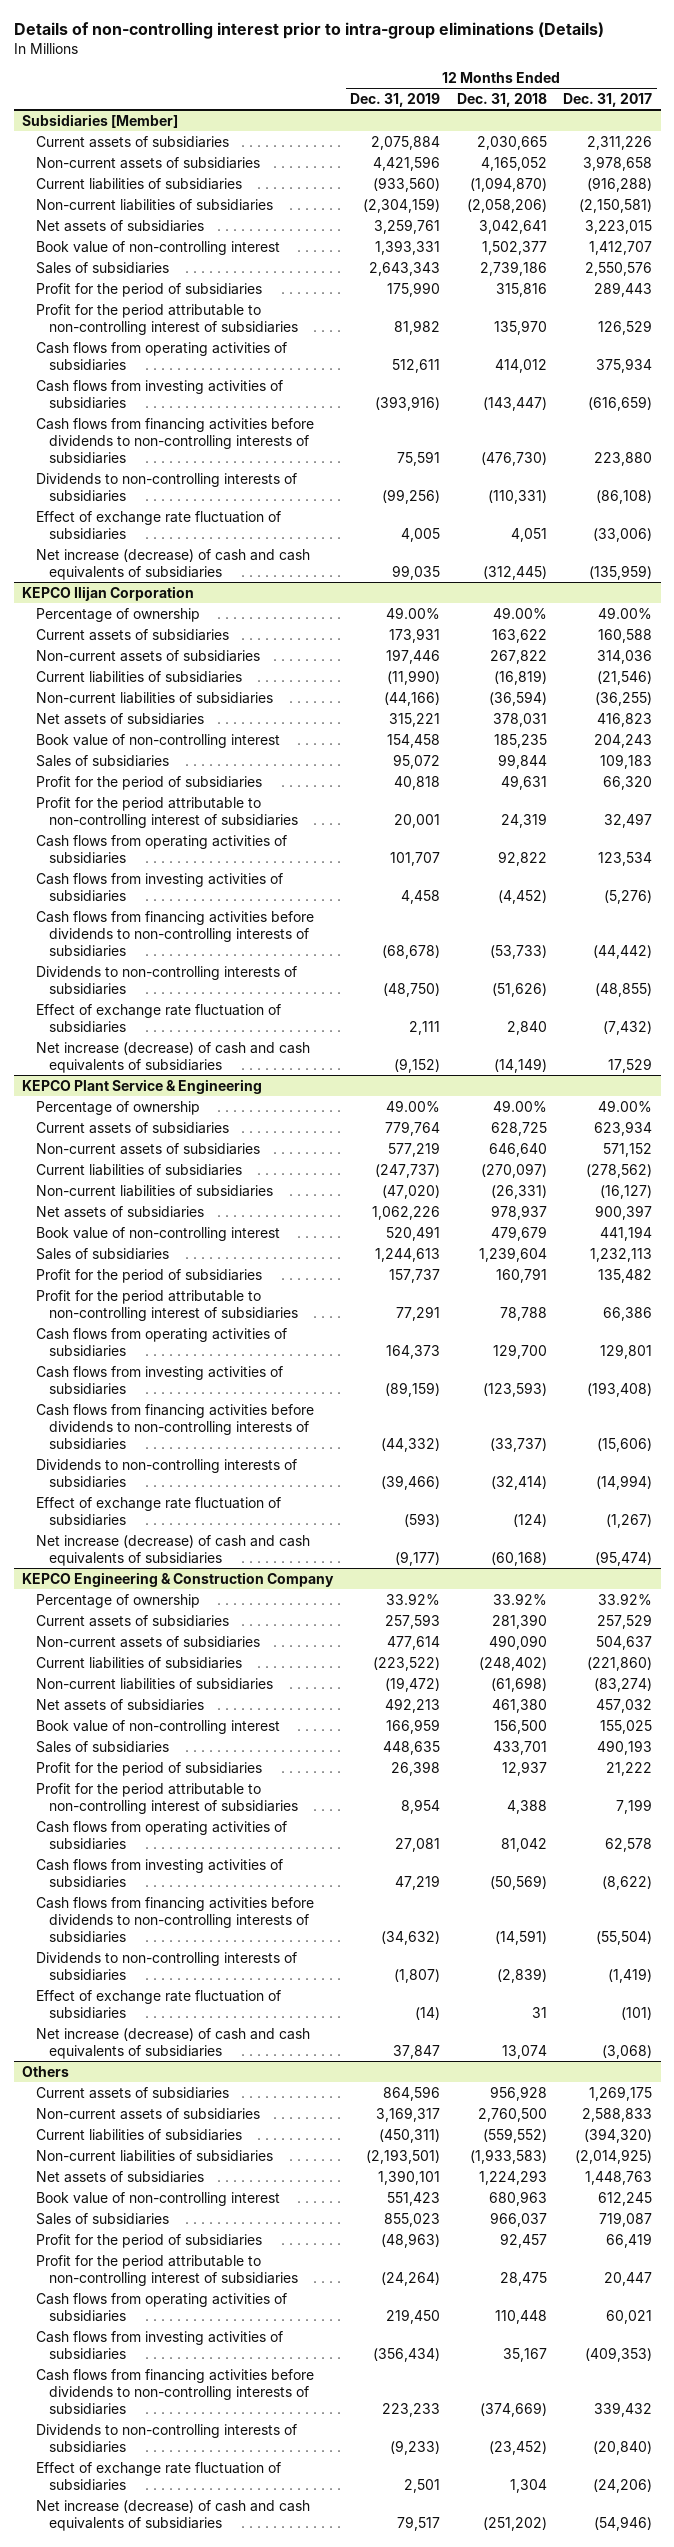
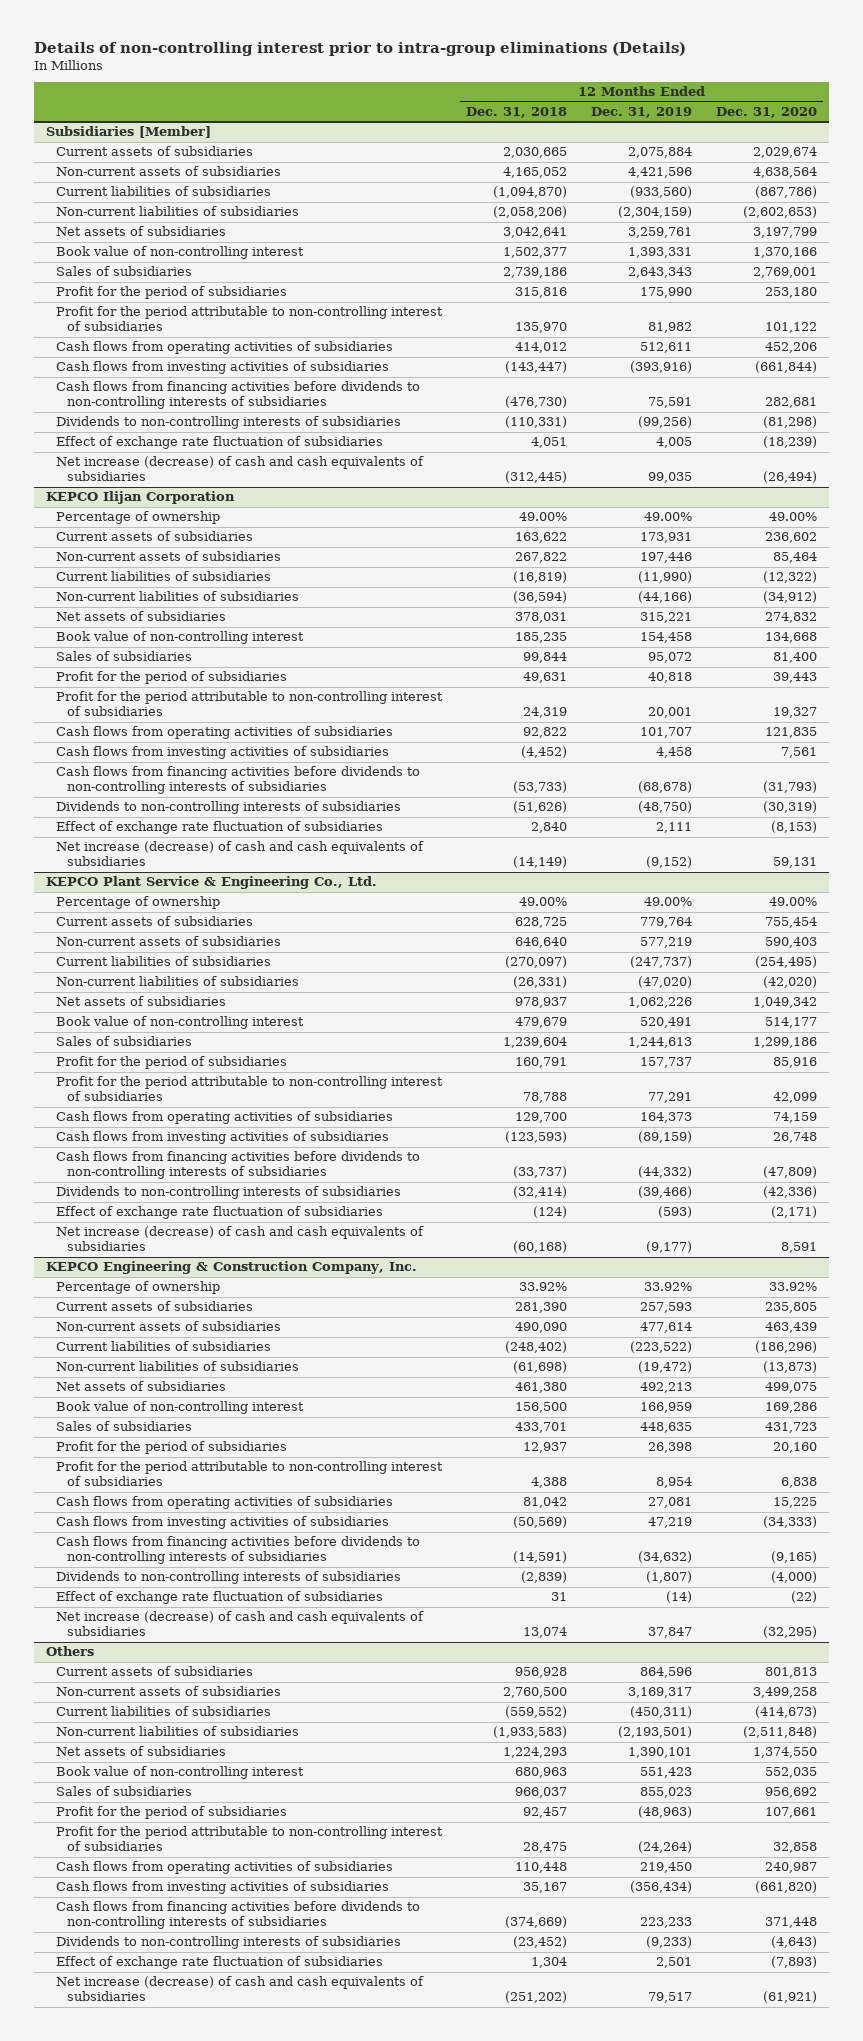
[563,92,653,107] Dec. 31, 2017 -> none
none -> [716,107,818,119] Dec. 31, 2020
[21,1078,262,1094] KEPCO Plant Service & Engineering -> [45,876,377,890] KEPCO Plant Service & Engineering Co., Ltd.
[21,1571,334,1587] KEPCO Engineering & Construction Company -> [45,1261,417,1275] KEPCO Engineering & Construction Company, Inc.

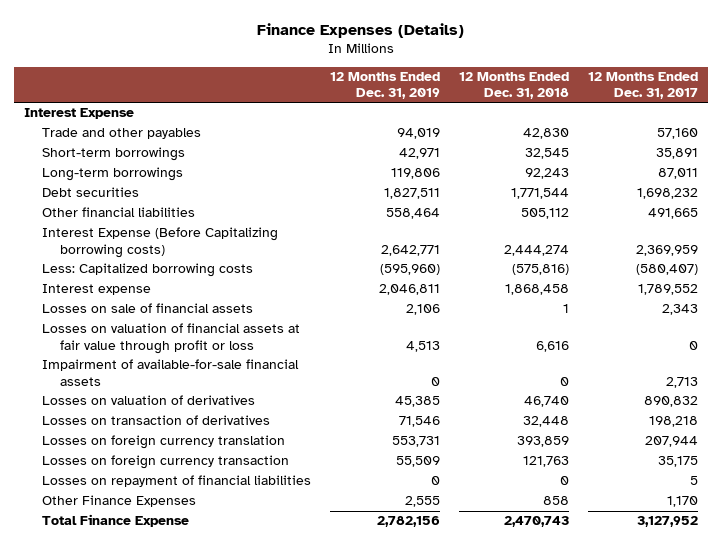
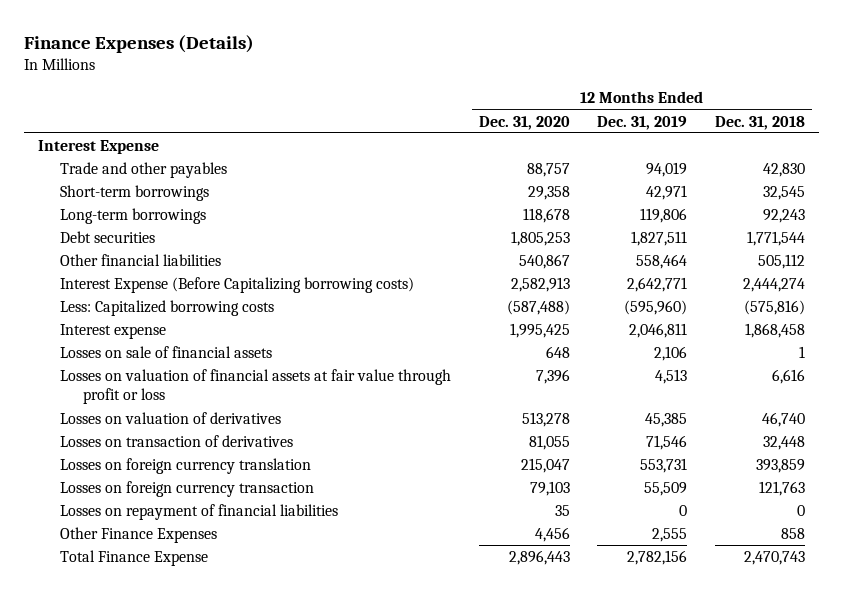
[588,72,699,100] 12 Months Ended Dec. 31, 2017 -> none
none -> [478,115,570,130] Dec. 31, 2020
[42,359,300,386] Impairment of available-for-sale financial assets -> none

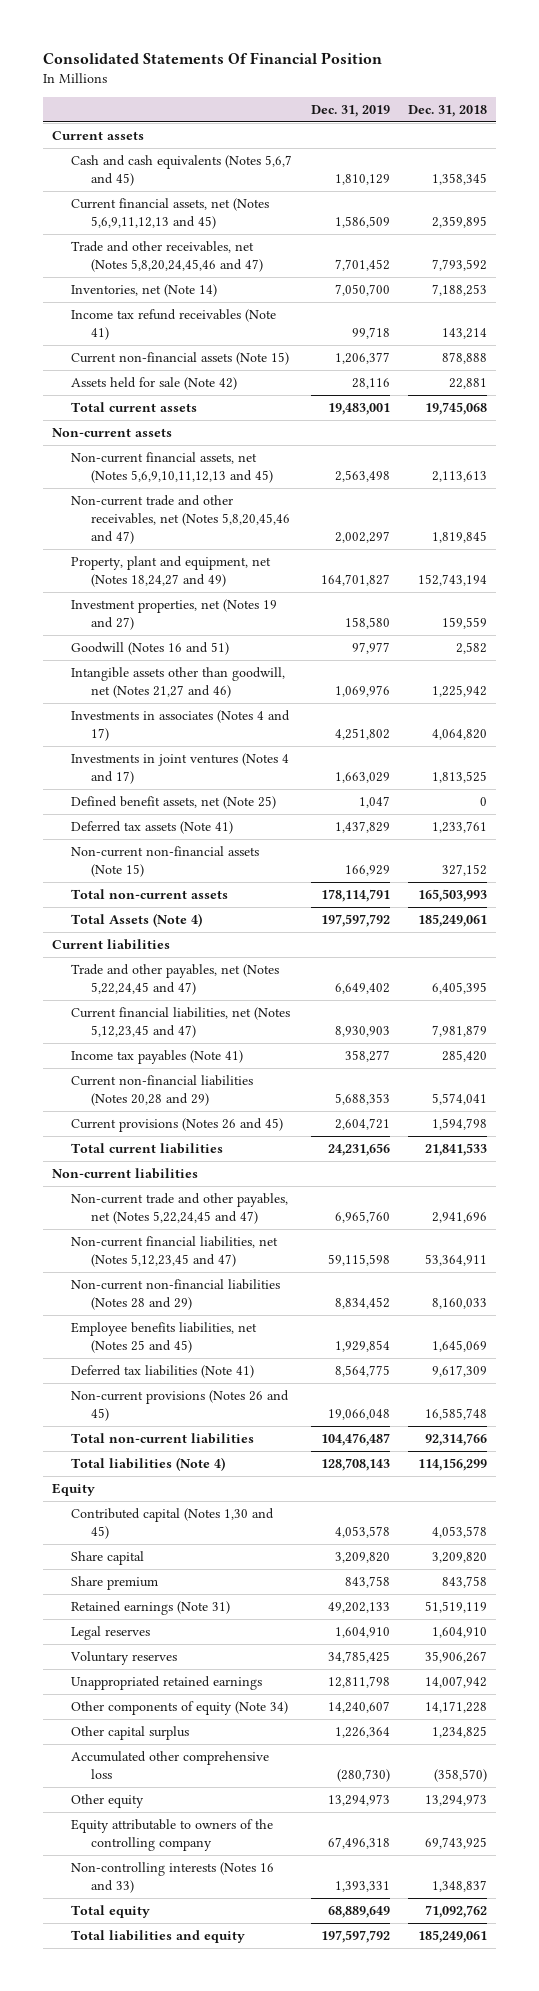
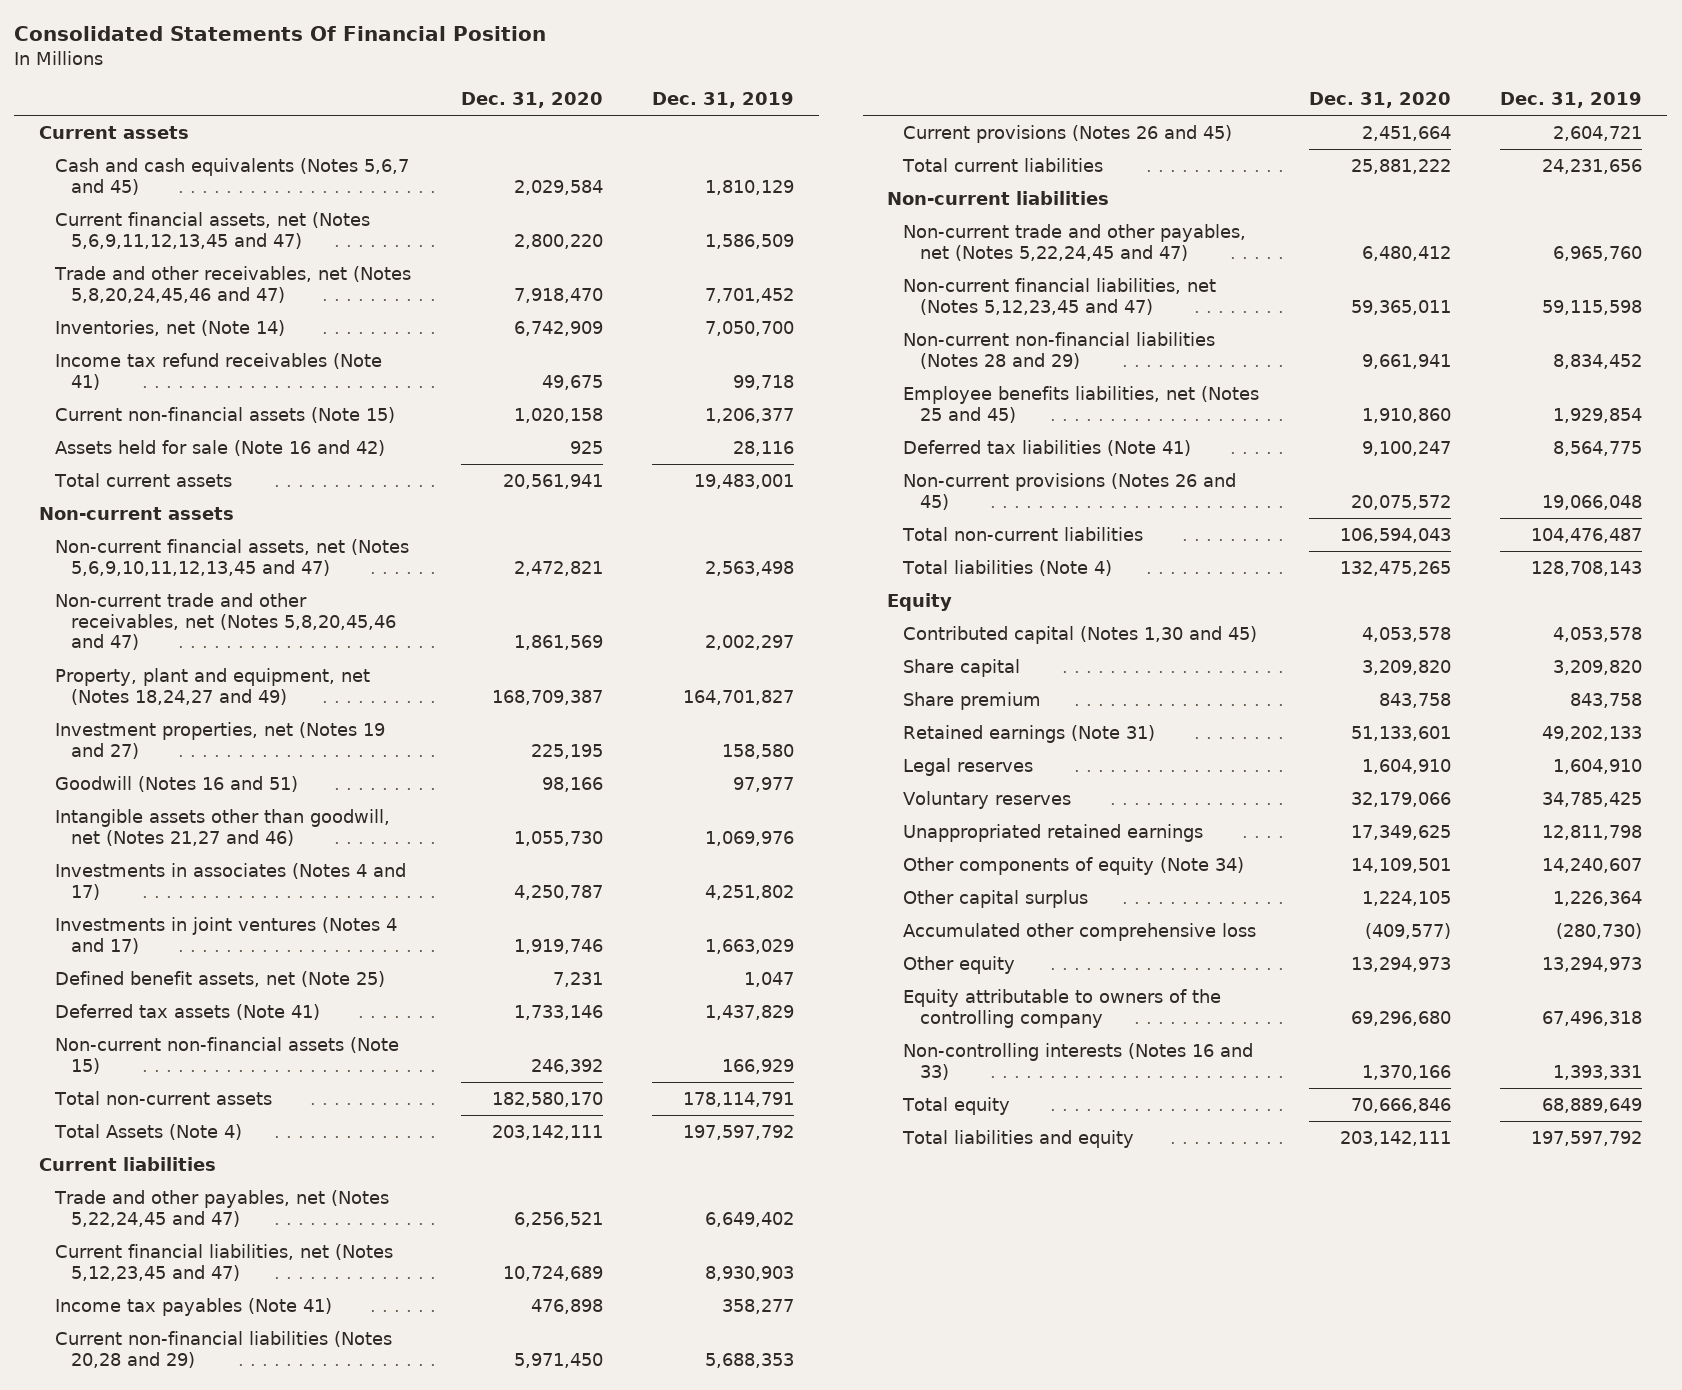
[408,105,488,118] Dec. 31, 2018 -> none
none -> [460,92,603,109] Dec. 31, 2020
[71,197,270,230] Current financial assets, net (Notes 5,6,9,11,12,13 and 45) -> [55,211,371,249] Current financial assets, net (Notes 5,6,9,11,12,13,45 and 47)
[71,376,238,390] Assets held for sale (Note 42) -> [55,439,386,456] Assets held for sale (Note 16 and 42)
[71,451,274,484] Non-current financial assets, net (Notes 5,6,9,10,11,12,13 and 45) -> [55,538,410,576] Non-current financial assets, net (Notes 5,6,9,10,11,12,13,45 and 47)

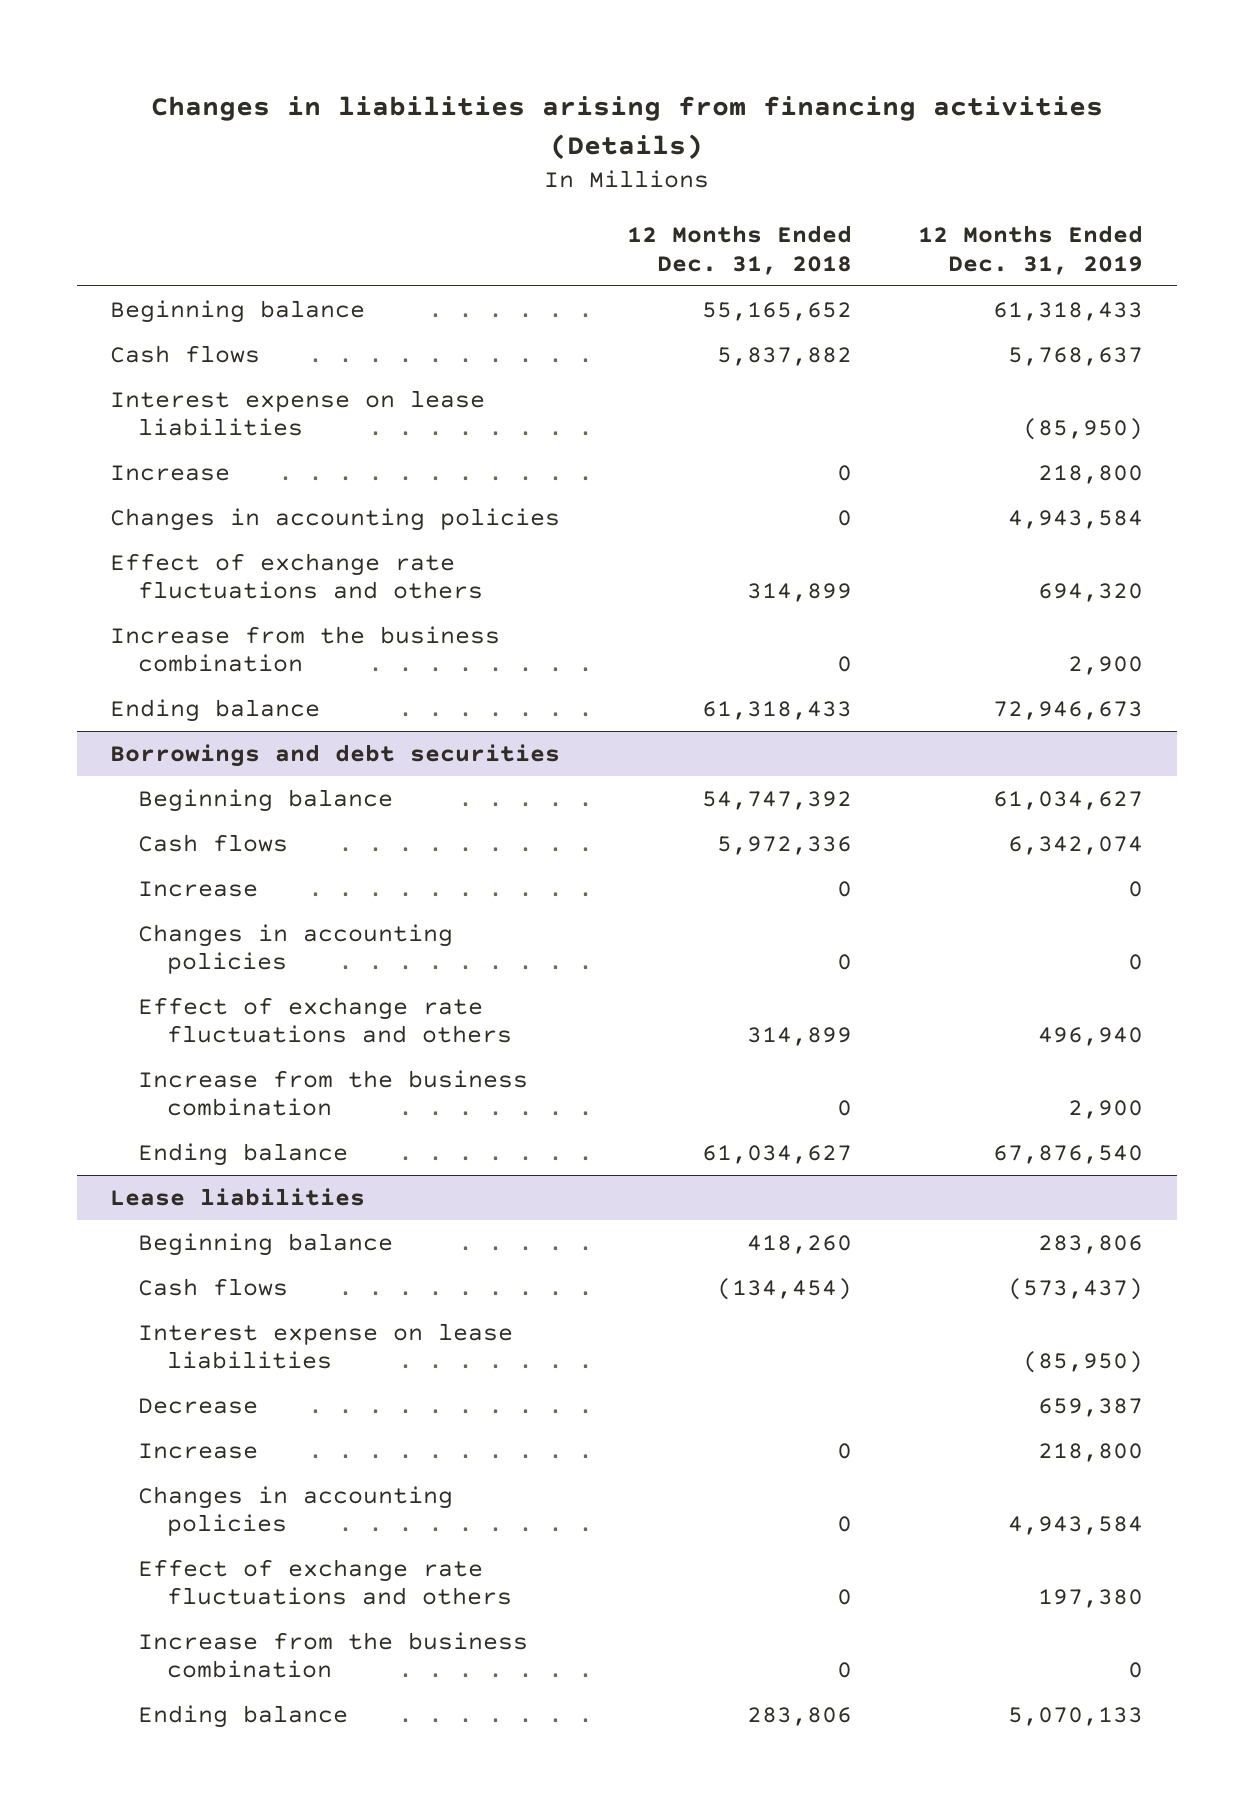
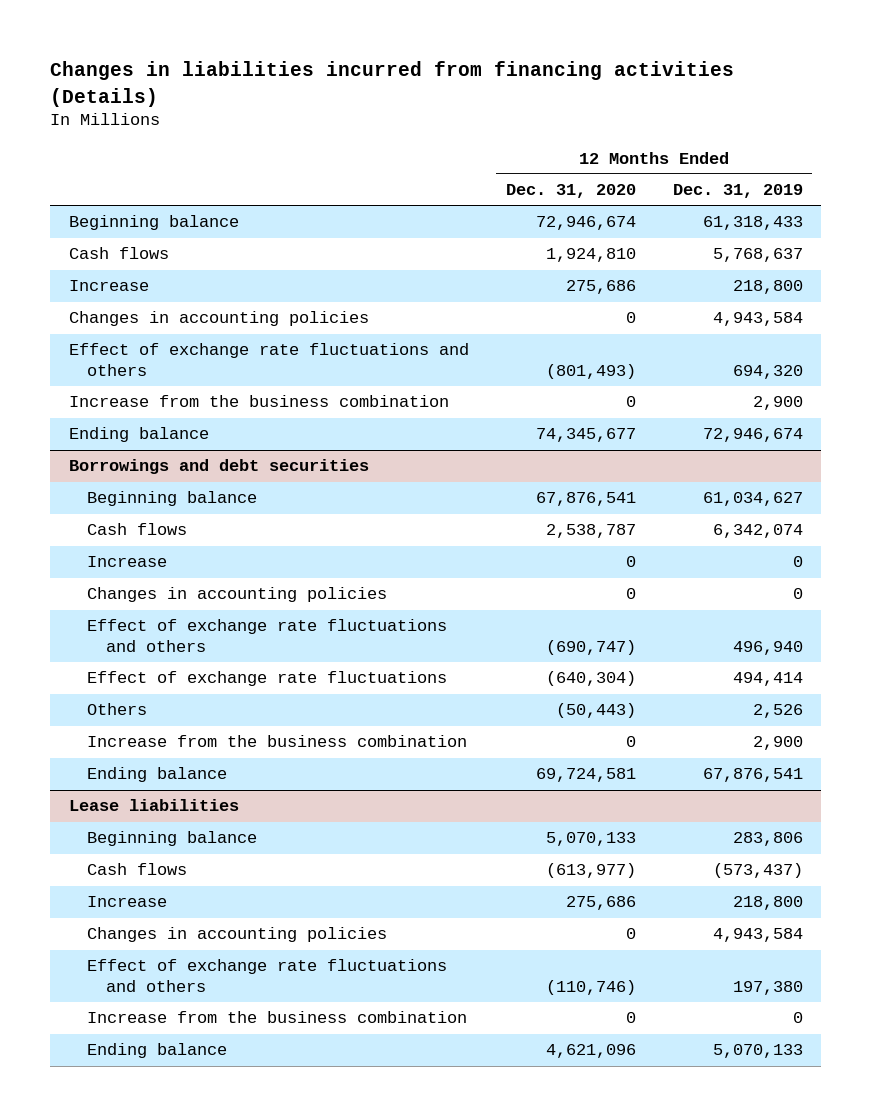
[150,96,1103,160] Changes in liabilities arising from financing activities (Details) -> [50,61,735,107] Changes in liabilities incurred from financing activities (Details)
[626,224,852,275] 12 Months Ended Dec. 31, 2018 -> none
none -> [505,184,636,199] Dec. 31, 2020
[109,389,485,437] Interest expense on lease liabilities -> none
[993,700,1144,720] 72,946,673 -> [702,428,803,443] 72,946,674
none -> [87,671,448,687] Effect of exchange rate fluctuations
none -> [87,703,148,716] Others
[993,1144,1144,1164] 67,876,540 -> [702,768,803,783] 67,876,541
[138,1322,514,1370] Interest expense on lease liabilities -> none
[138,1397,259,1414] Decrease -> none

